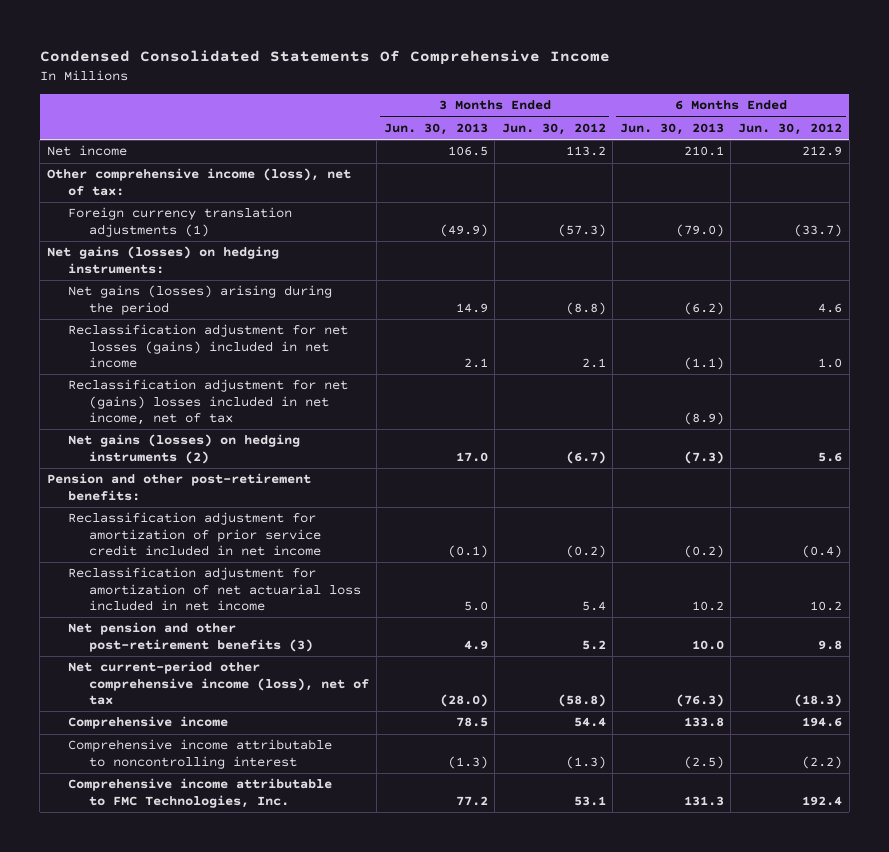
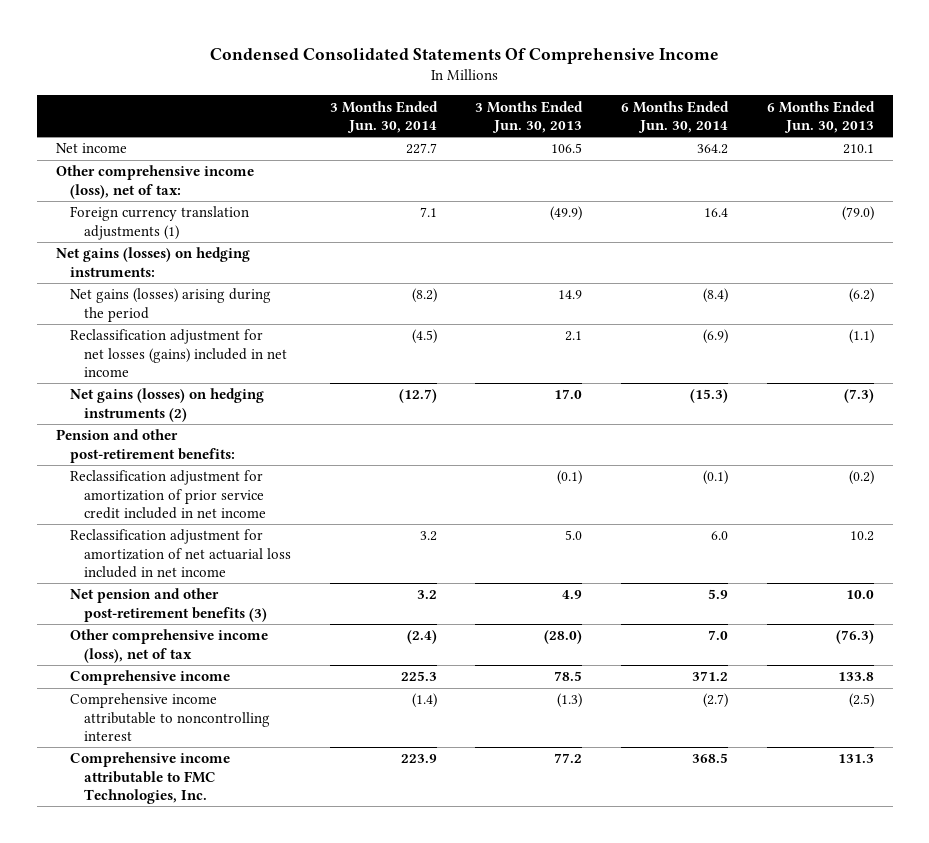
[501,123,606,136] Jun. 30, 2012 -> none
[738,123,843,136] Jun. 30, 2012 -> none
none -> [329,100,438,133] 3 Months Ended Jun. 30, 2014
none -> [620,100,729,133] 6 Months Ended Jun. 30, 2014
[68,379,349,426] Reclassification adjustment for net (gains) losses included in net income, net of tax -> none
[68,661,370,706] Net current-period other comprehensive income (loss), net of tax -> [70,629,269,663] Other comprehensive income (loss), net of tax

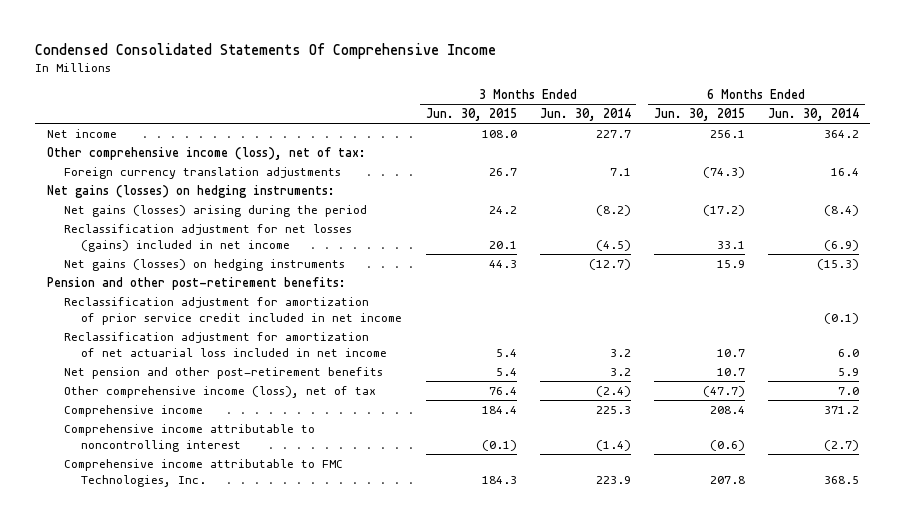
[475,100,584,133] 3 Months Ended Jun. 30, 2013 -> none
[766,100,875,133] 6 Months Ended Jun. 30, 2013 -> none
none -> [425,108,517,122] Jun. 30, 2015
none -> [653,108,745,122] Jun. 30, 2015
[70,206,250,240] Foreign currency translation adjustments (1) -> [64,167,342,180] Foreign currency translation adjustments
[70,388,265,422] Net gains (losses) on hedging instruments (2) -> [64,259,346,272] Net gains (losses) on hedging instruments
[70,588,268,622] Net pension and other post-retirement benefits (3) -> [64,367,384,380] Net pension and other post-retirement benefits

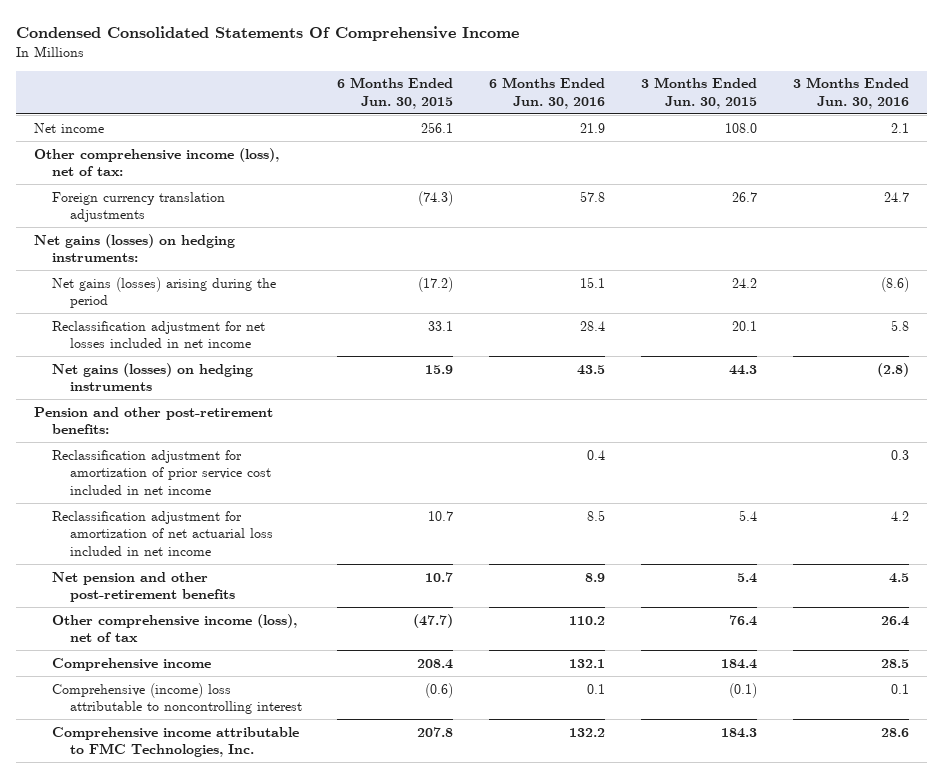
[539,108,631,122] Jun. 30, 2014 -> none
[767,108,859,122] Jun. 30, 2014 -> none
none -> [489,77,606,109] 6 Months Ended Jun. 30, 2016
none -> [792,77,909,109] 3 Months Ended Jun. 30, 2016
[64,224,353,253] Reclassification adjustment for net losses (gains) included in net income -> [51,320,265,349] Reclassification adjustment for net losses included in net income
[64,297,403,326] Reclassification adjustment for amortization of prior service credit included in net income -> [51,449,271,495] Reclassification adjustment for amortization of prior service cost included in net income
[64,424,316,453] Comprehensive income attributable to noncontrolling interest -> [51,682,302,715] Comprehensive (income) loss attributable to noncontrolling interest

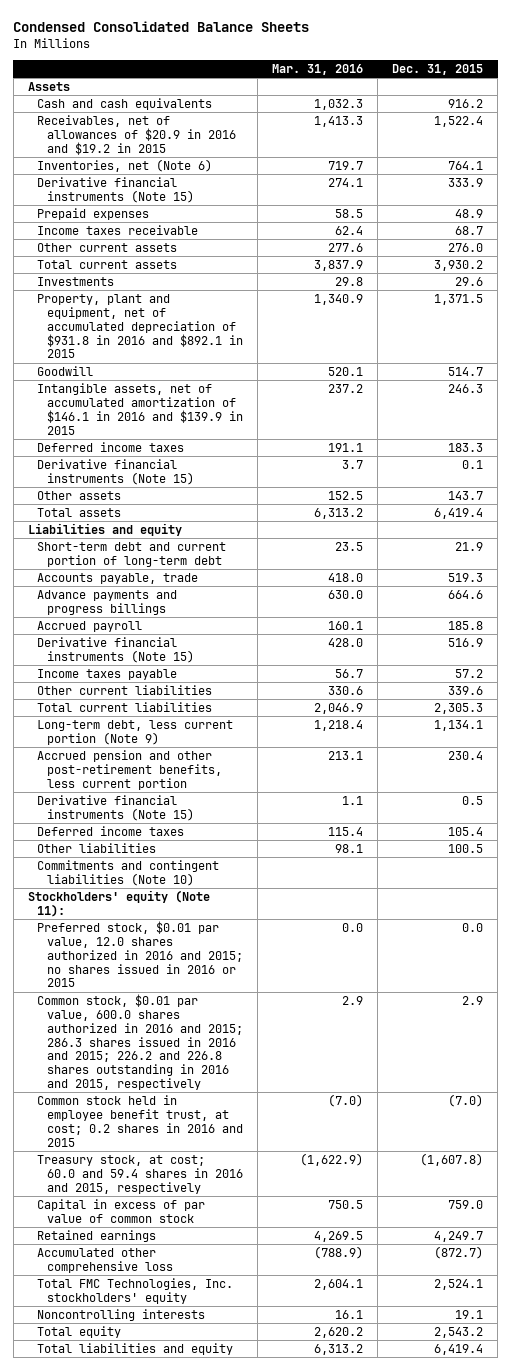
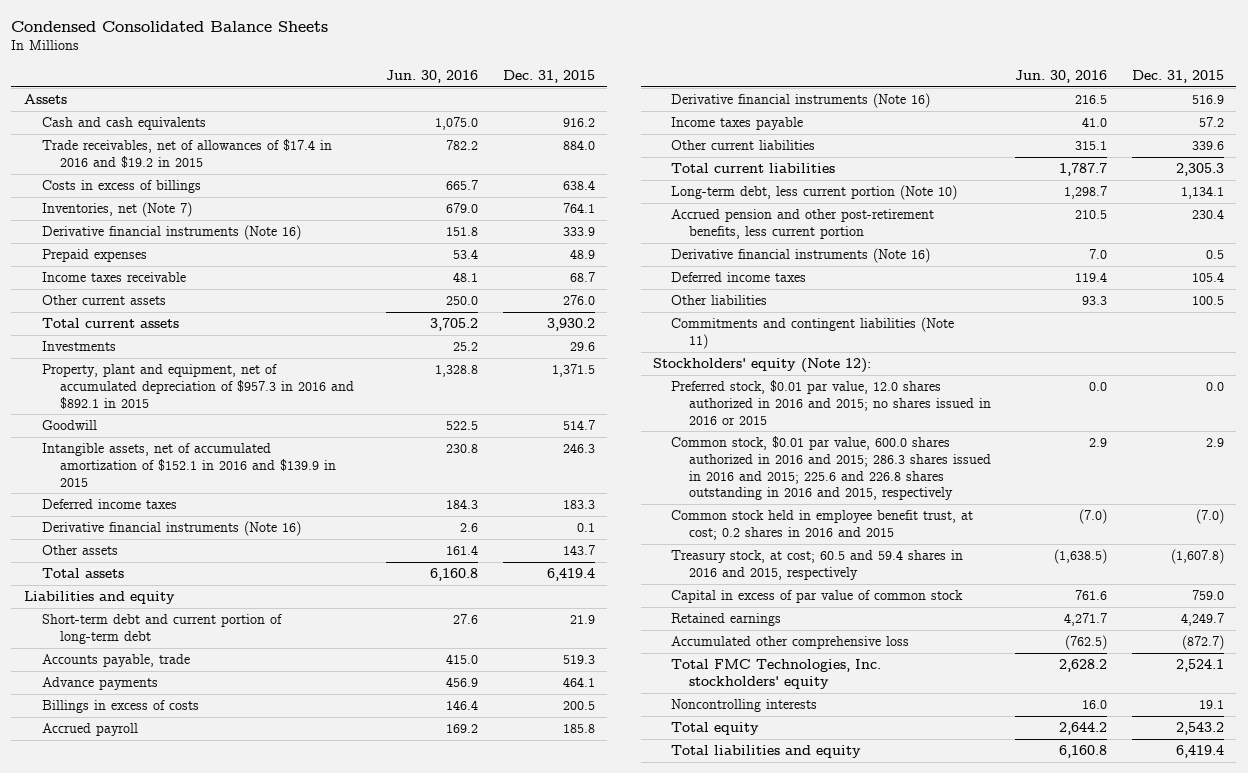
[271,63,363,75] Mar. 31, 2016 -> none
none -> [386,69,479,83] Jun. 30, 2016
[37,114,236,155] Receivables, net of allowances of $20.9 in 2016 and $19.2 in 2015 -> [41,139,332,168] Trade receivables, net of allowances of $17.4 in 2016 and $19.2 in 2015
[433,115,483,127] 1,522.4 -> [562,140,595,151] 884.0
none -> [41,180,201,194] Costs in excess of billings
[37,158,213,172] Inventories, net (Note 6) -> [41,202,192,218] Inventories, net (Note 7)
[37,176,194,203] Derivative financial instruments (Note 15) -> [41,225,301,241] Derivative financial instruments (Note 16)
[37,293,243,359] Property, plant and equipment, net of accumulated depreciation of $931.8 in 2016 and $892.1 in 2015 -> [41,364,354,409] Property, plant and equipment, net of accumulated depreciation of $957.3 in 2016 and $892.1 in 2015
[37,382,243,435] Intangible assets, net of accumulated amortization of $146.1 in 2016 and $139.9 in 2015 -> [41,443,336,487] Intangible assets, net of accumulated amortization of $152.1 in 2016 and $139.9 in 2015
[37,458,194,485] Derivative financial instruments (Note 15) -> [41,521,301,537] Derivative financial instruments (Note 16)
[37,589,178,615] Advance payments and progress billings -> none
none -> [41,677,158,691] Advance payments
none -> [41,700,199,714] Billings in excess of costs
[37,636,194,663] Derivative financial instruments (Note 15) -> [670,93,930,109] Derivative financial instruments (Note 16)
[37,719,234,745] Long-term debt, less current portion (Note 9) -> [670,185,957,201] Long-term debt, less current portion (Note 10)
[37,794,194,821] Derivative financial instruments (Note 15) -> [670,248,930,264] Derivative financial instruments (Note 16)
[37,859,220,886] Commitments and contingent liabilities (Note 10) -> [670,317,954,349] Commitments and contingent liabilities (Note 11)
[27,889,210,917] Stockholders' equity (Note 11): -> [652,358,871,374] Stockholders' equity (Note 12):
[37,993,243,1091] Common stock, $0.01 par value, 600.0 shares authorized in 2016 and 2015; 286.3 shares issued in 2016 and 2015; 226.2 and 226.8 shares outstanding in 2016 and 2015, respectively -> [670,436,991,501] Common stock, $0.01 par value, 600.0 shares authorized in 2016 and 2015; 286.3 shares issued in 2016 and 2015; 225.6 and 226.8 shares outstanding in 2016 and 2015, respectively
[37,1154,243,1194] Treasury stock, at cost; 60.0 and 59.4 shares in 2016 and 2015, respectively -> [670,550,963,580] Treasury stock, at cost; 60.5 and 59.4 shares in 2016 and 2015, respectively

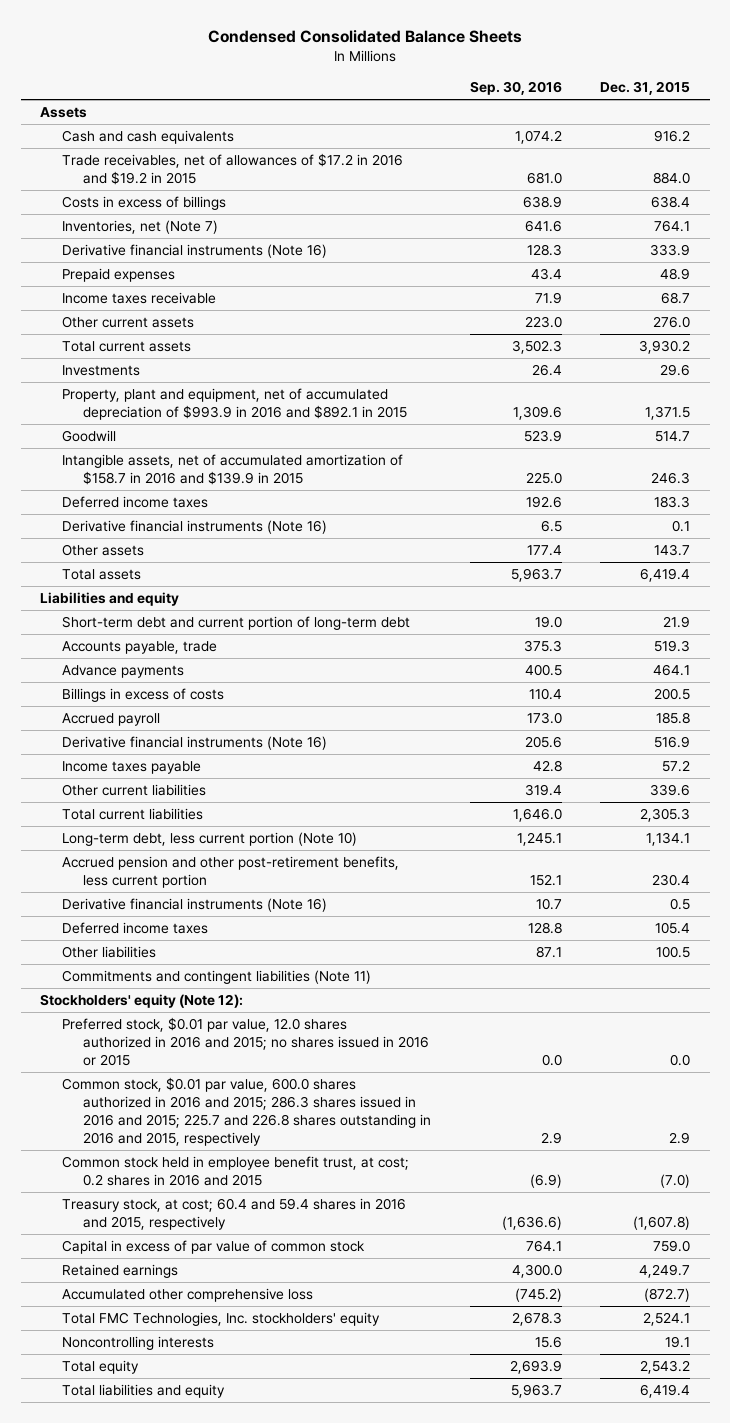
[386,69,479,83] Jun. 30, 2016 -> none
none -> [469,81,562,96] Sep. 30, 2016
[41,139,332,168] Trade receivables, net of allowances of $17.4 in 2016 and $19.2 in 2015 -> [61,153,403,185] Trade receivables, net of allowances of $17.2 in 2016 and $19.2 in 2015
[41,364,354,409] Property, plant and equipment, net of accumulated depreciation of $957.3 in 2016 and $892.1 in 2015 -> [61,388,408,420] Property, plant and equipment, net of accumulated depreciation of $993.9 in 2016 and $892.1 in 2015
[41,443,336,487] Intangible assets, net of accumulated amortization of $152.1 in 2016 and $139.9 in 2015 -> [61,454,403,485] Intangible assets, net of accumulated amortization of $158.7 in 2016 and $139.9 in 2015
[670,436,991,501] Common stock, $0.01 par value, 600.0 shares authorized in 2016 and 2015; 286.3 shares issued in 2016 and 2015; 225.6 and 226.8 shares outstanding in 2016 and 2015, respectively -> [61,1077,432,1146] Common stock, $0.01 par value, 600.0 shares authorized in 2016 and 2015; 286.3 shares issued in 2016 and 2015; 225.7 and 226.8 shares outstanding in 2016 and 2015, respectively
[670,550,963,580] Treasury stock, at cost; 60.5 and 59.4 shares in 2016 and 2015, respectively -> [61,1198,406,1230] Treasury stock, at cost; 60.4 and 59.4 shares in 2016 and 2015, respectively

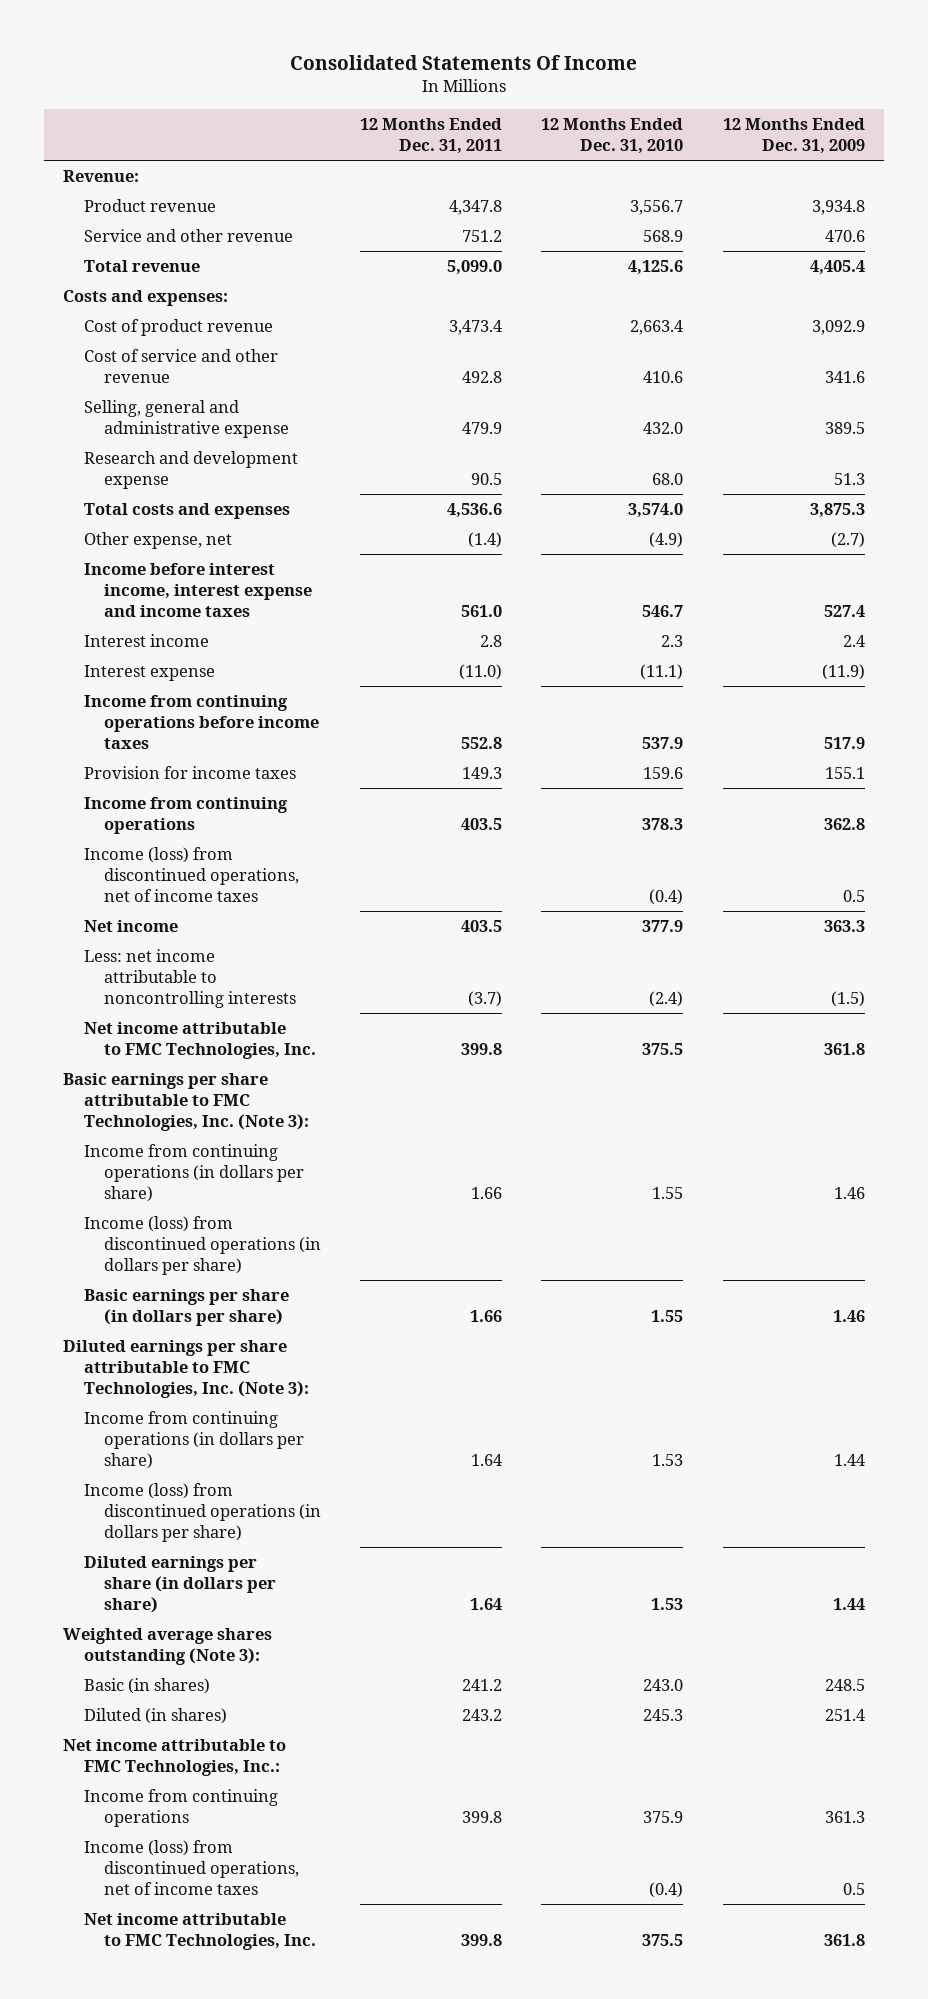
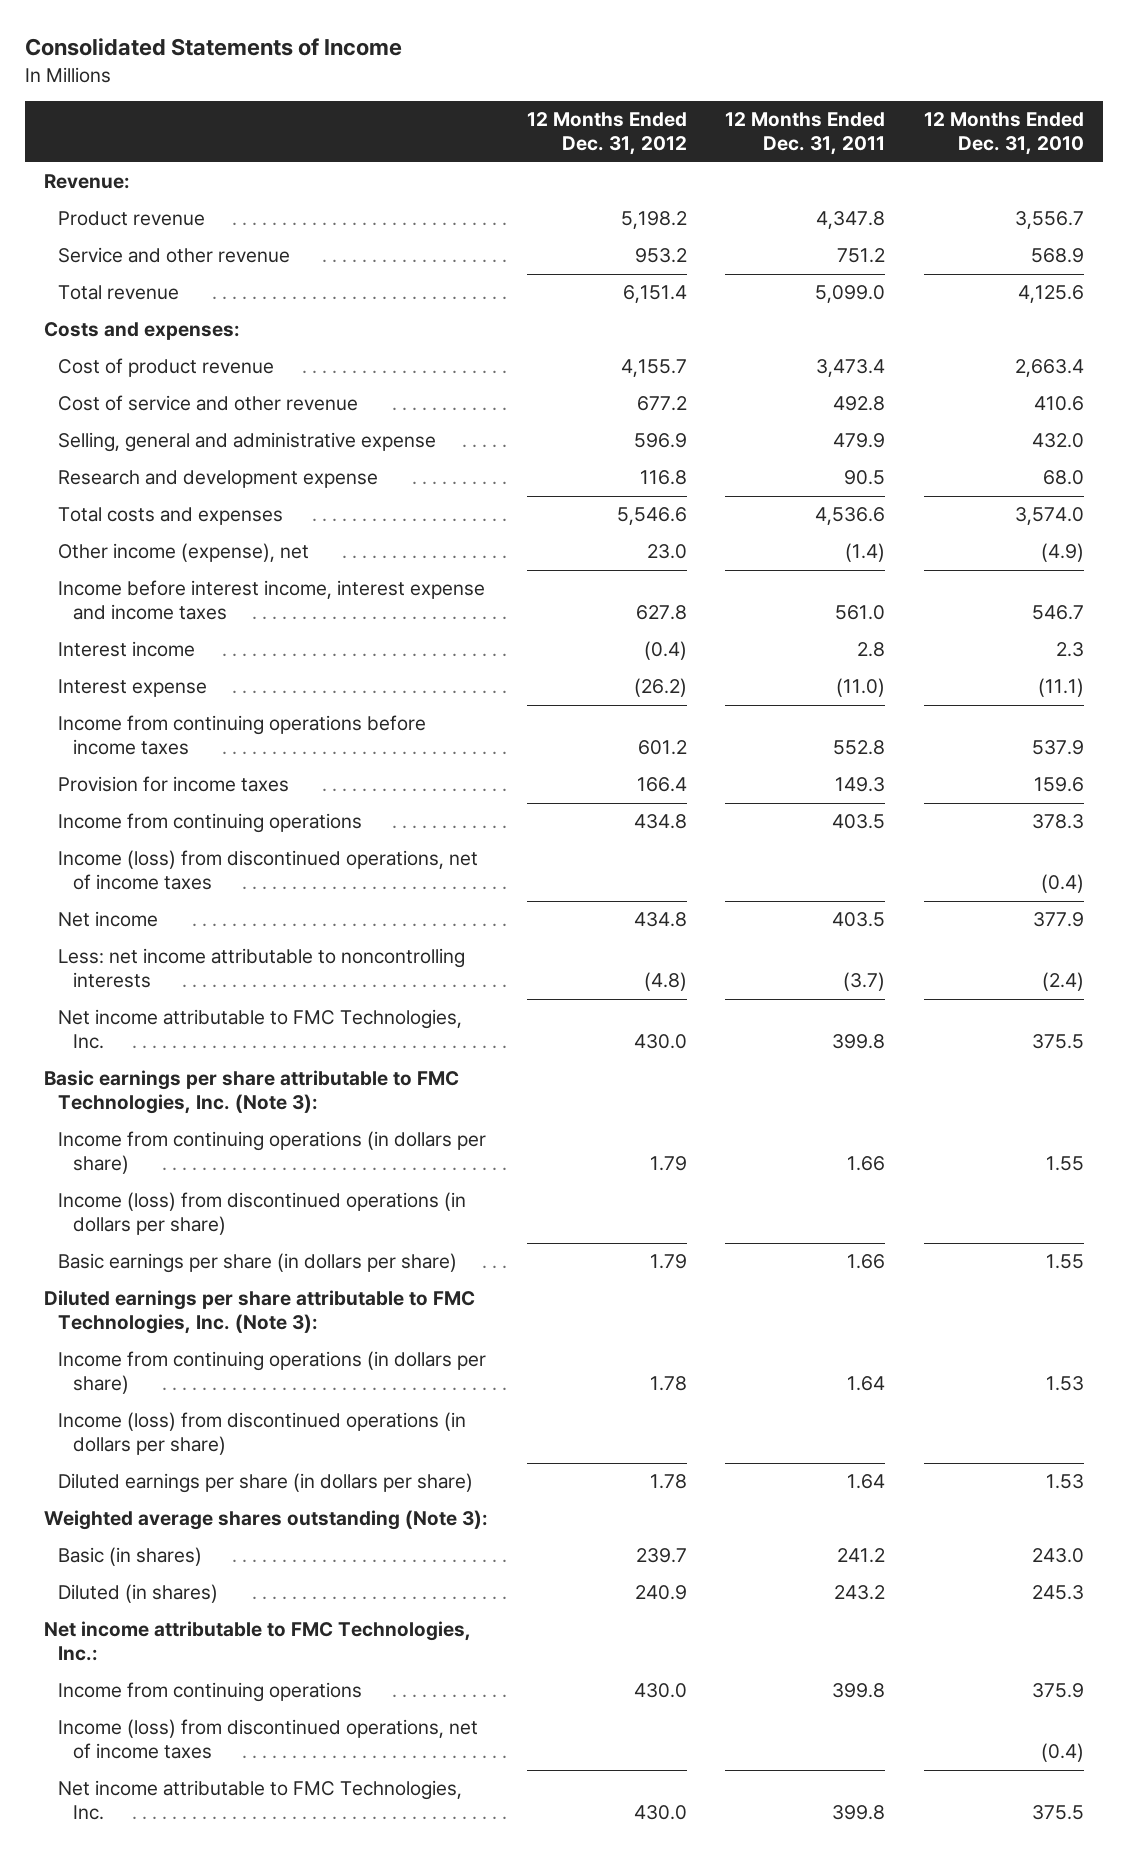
[289,54,637,70] Consolidated Statements Of Income -> [24,38,402,57] Consolidated Statements of Income
[722,118,865,155] 12 Months Ended Dec. 31, 2009 -> none
none -> [526,112,687,156] 12 Months Ended Dec. 31, 2012
[83,532,232,550] Other expense, net -> [58,543,310,563] Other income (expense), net

